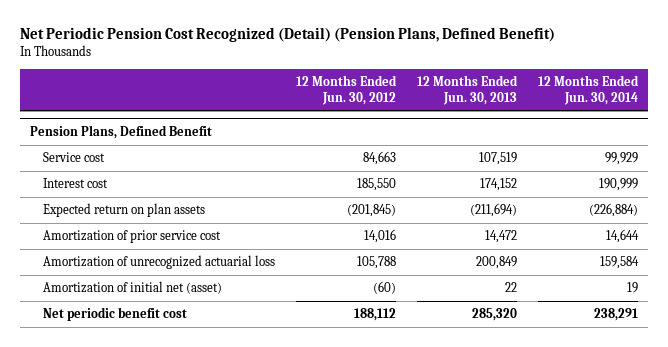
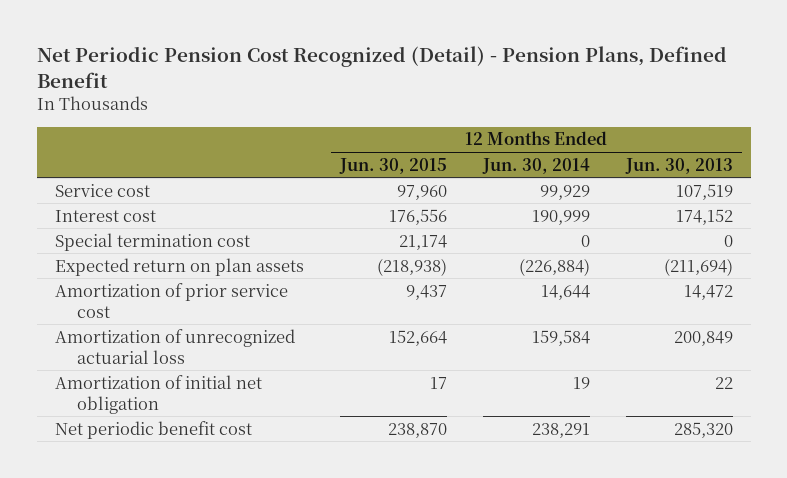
[19,27,555,43] Net Periodic Pension Cost Recognized (Detail) (Pension Plans, Defined Benefit) -> [36,46,727,88] Net Periodic Pension Cost Recognized (Detail) - Pension Plans, Defined Benefit
[296,74,398,105] 12 Months Ended Jun. 30, 2012 -> none
none -> [338,157,447,174] Jun. 30, 2015
[30,125,213,140] Pension Plans, Defined Benefit -> none
none -> [54,232,250,251] Special termination cost
[43,281,223,295] Amortization of initial net (asset) -> [54,374,262,414] Amortization of initial net obligation

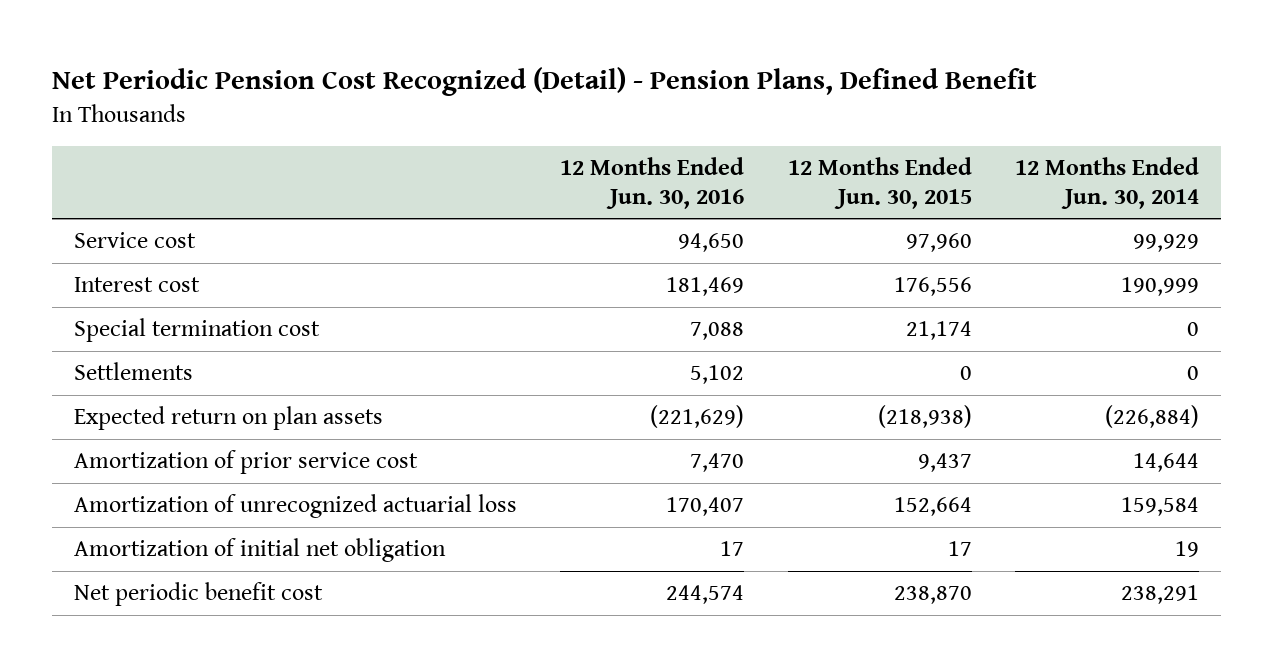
[624,157,733,174] Jun. 30, 2013 -> none
none -> [560,157,745,209] 12 Months Ended Jun. 30, 2016
none -> [73,362,193,381] Settlements

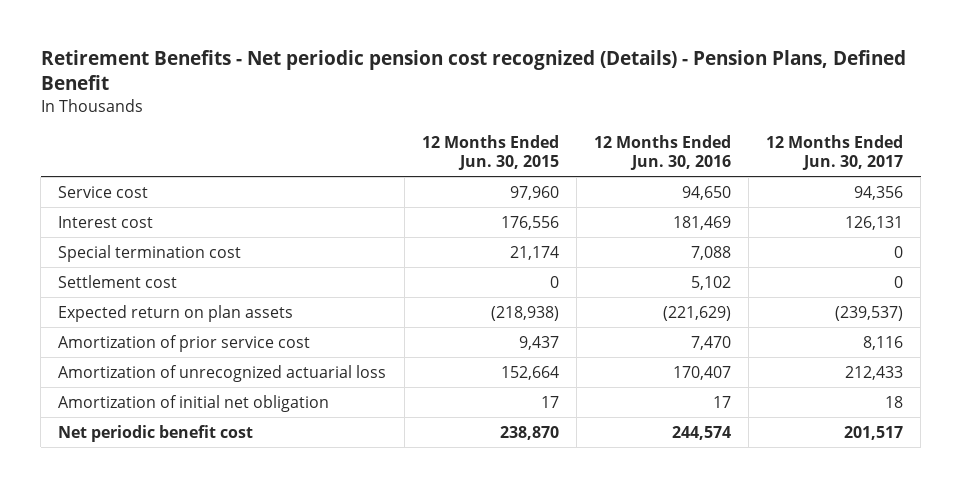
[52,67,1038,97] Net Periodic Pension Cost Recognized (Detail) - Pension Plans, Defined Benefit -> [40,50,906,91] Retirement Benefits - Net periodic pension cost recognized (Details) - Pension Plans, Defined Benefit
[1015,157,1200,209] 12 Months Ended Jun. 30, 2014 -> none
none -> [766,135,904,170] 12 Months Ended Jun. 30, 2017
[73,362,193,381] Settlements -> [58,274,178,288] Settlement cost

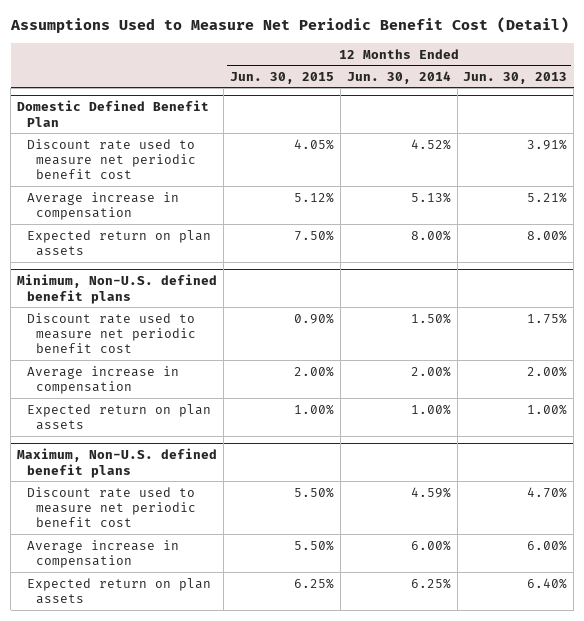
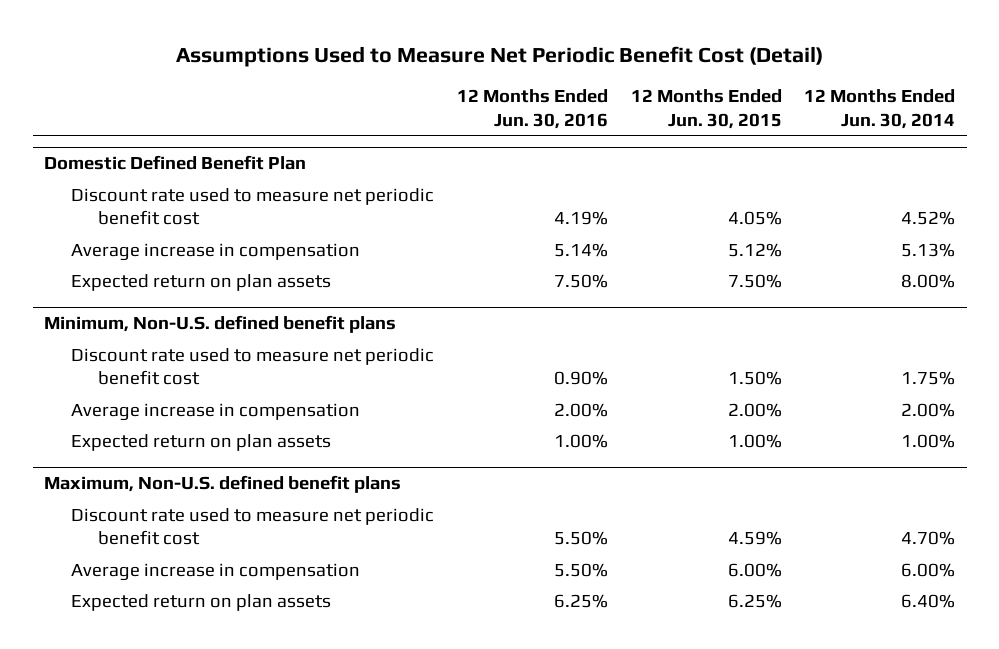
[463,71,568,84] Jun. 30, 2013 -> none
none -> [456,89,608,129] 12 Months Ended Jun. 30, 2016
[293,312,334,324] 0.90% -> [727,371,782,386] 1.50%
[410,312,451,324] 1.50% -> [901,371,956,386] 1.75%
[293,486,334,498] 5.50% -> [727,531,782,546] 4.59%
[410,486,451,498] 4.59% -> [901,531,956,546] 4.70%
[293,539,334,551] 5.50% -> [727,562,782,577] 6.00%
[410,577,451,589] 6.25% -> [901,593,956,608] 6.40%

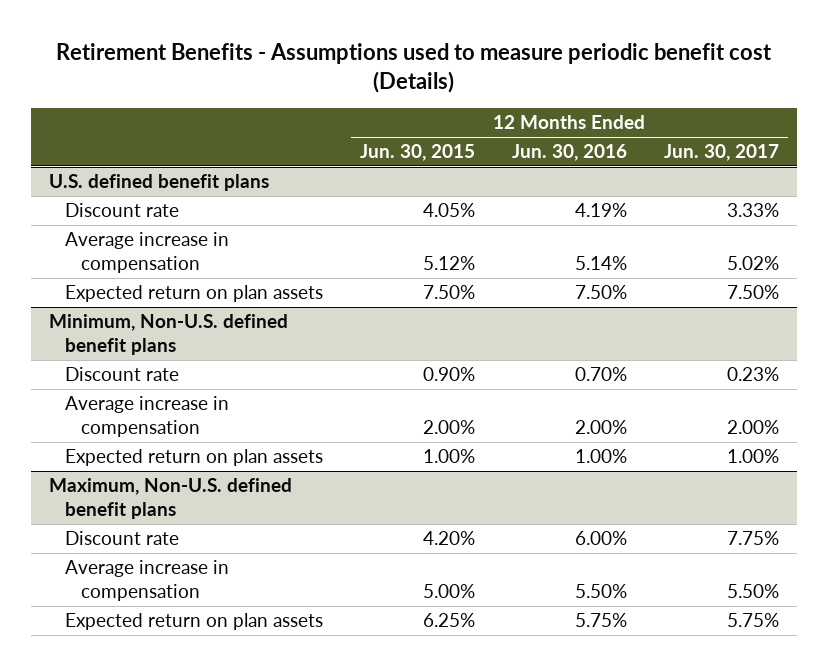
[175,45,823,67] Assumptions Used to Measure Net Periodic Benefit Cost (Detail) -> [56,42,773,94] Retirement Benefits - Assumptions used to measure periodic benefit cost (Details)
[804,89,956,129] 12 Months Ended Jun. 30, 2014 -> none
none -> [663,144,779,162] Jun. 30, 2017
[44,155,307,171] Domestic Defined Benefit Plan -> [49,174,270,192] U.S. defined benefit plans
[71,187,435,226] Discount rate used to measure net periodic benefit cost -> [64,203,179,218] Discount rate
[71,347,435,386] Discount rate used to measure net periodic benefit cost -> [64,367,179,382] Discount rate
[553,371,608,386] 0.90% -> [574,367,627,382] 0.70%
[727,371,782,386] 1.50% -> [422,367,475,382] 0.90%
[71,507,435,546] Discount rate used to measure net periodic benefit cost -> [64,531,179,546] Discount rate
[553,531,608,546] 5.50% -> [574,531,627,546] 6.00%
[727,531,782,546] 4.59% -> [422,531,475,546] 4.20%
[727,562,782,577] 6.00% -> [422,584,475,599] 5.00%
[553,593,608,608] 6.25% -> [574,613,627,628] 5.75%

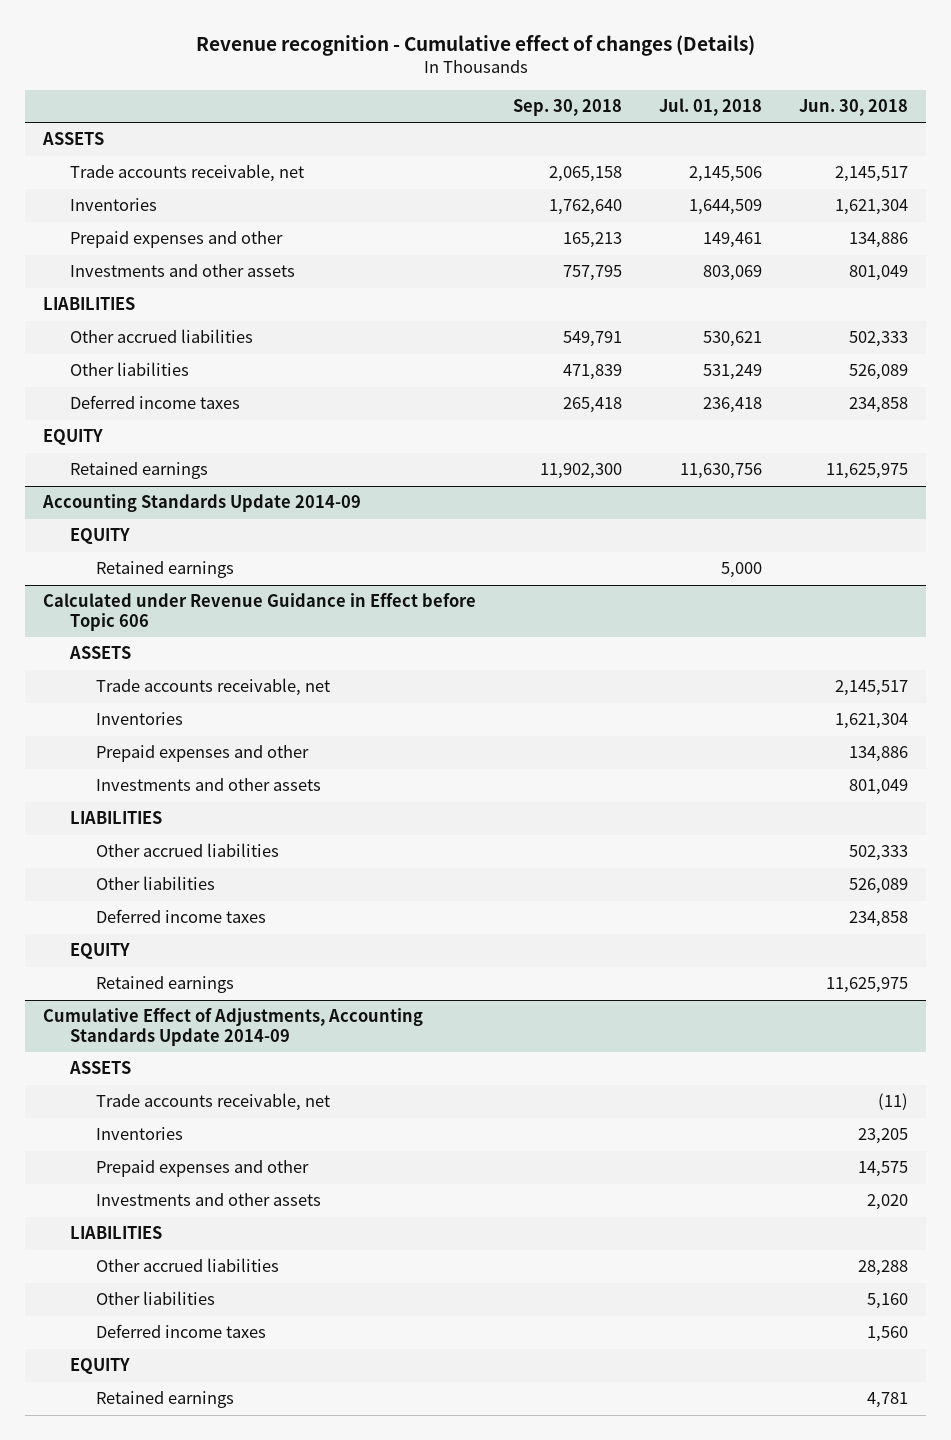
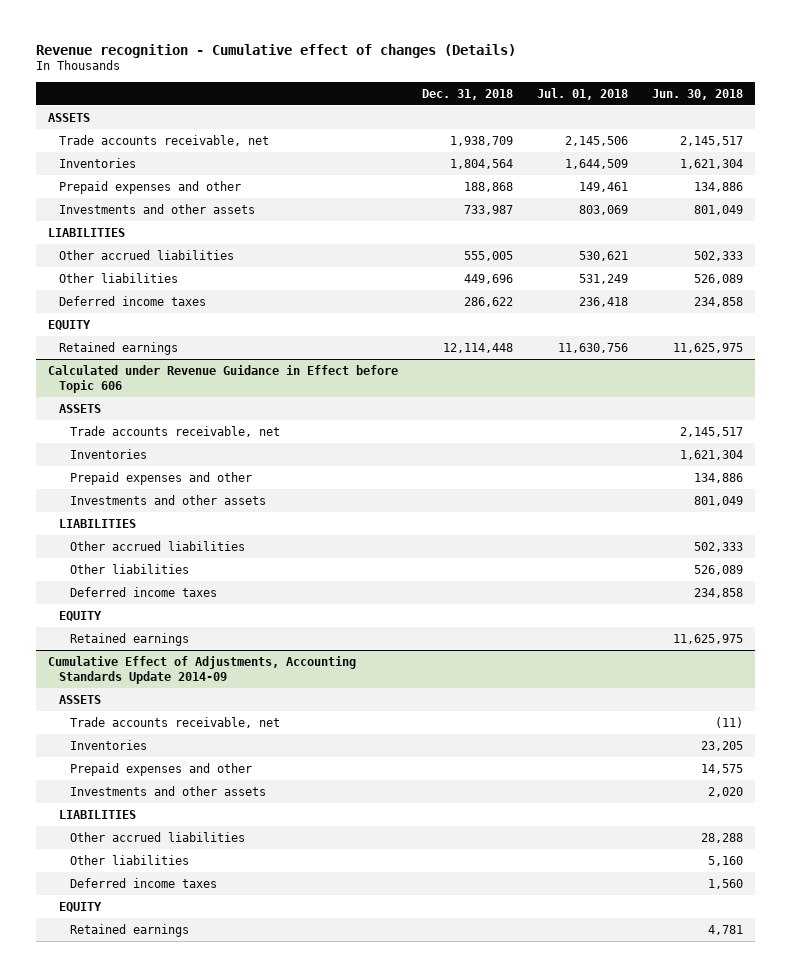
[513,99,623,117] Sep. 30, 2018 -> none
none -> [422,88,514,100] Dec. 31, 2018
[42,494,362,513] Accounting Standards Update 2014-09 -> none
[69,528,130,545] EQUITY -> none
[96,561,235,579] Retained earnings -> none

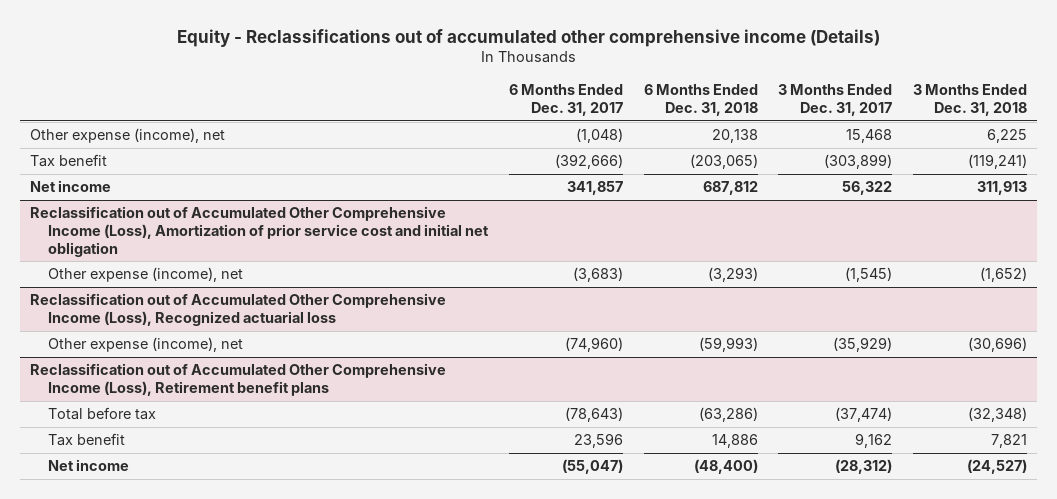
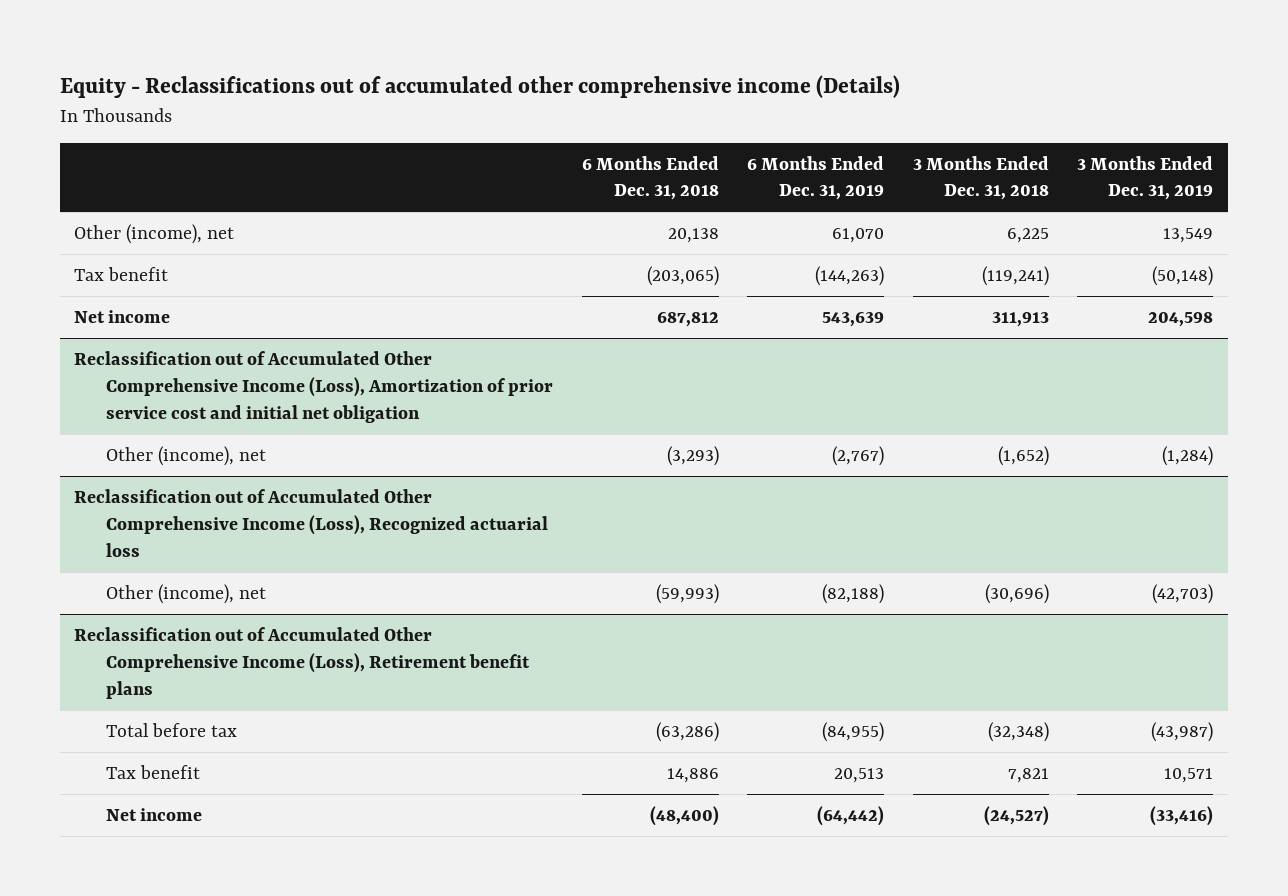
[508,84,623,116] 6 Months Ended Dec. 31, 2017 -> none
[778,84,893,116] 3 Months Ended Dec. 31, 2017 -> none
none -> [747,155,885,201] 6 Months Ended Dec. 31, 2019
none -> [1077,155,1214,201] 3 Months Ended Dec. 31, 2019
[30,128,226,144] Other expense (income), net -> [74,223,235,244] Other (income), net
[48,267,244,283] Other expense (income), net -> [106,445,267,466] Other (income), net
[48,337,244,353] Other expense (income), net -> [106,583,267,604] Other (income), net

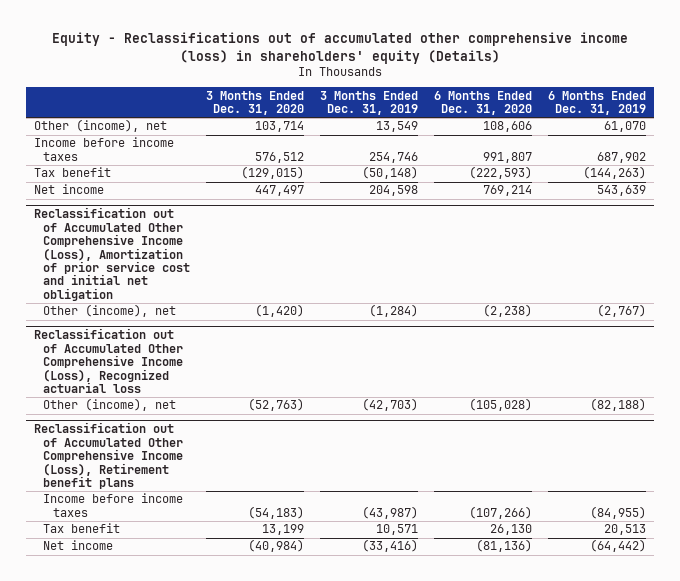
[60,75,901,99] Equity - Reclassifications out of accumulated other comprehensive income (Details) -> [51,32,628,64] Equity - Reclassifications out of accumulated other comprehensive income (loss) in shareholders' equity (Details)
[581,155,719,201] 6 Months Ended Dec. 31, 2018 -> none
[912,155,1049,201] 3 Months Ended Dec. 31, 2018 -> none
none -> [206,90,305,116] 3 Months Ended Dec. 31, 2020
none -> [434,90,533,116] 6 Months Ended Dec. 31, 2020
none -> [33,137,174,161] Income before income taxes
[106,722,238,737] Total before tax -> [43,493,184,517] Income before income taxes

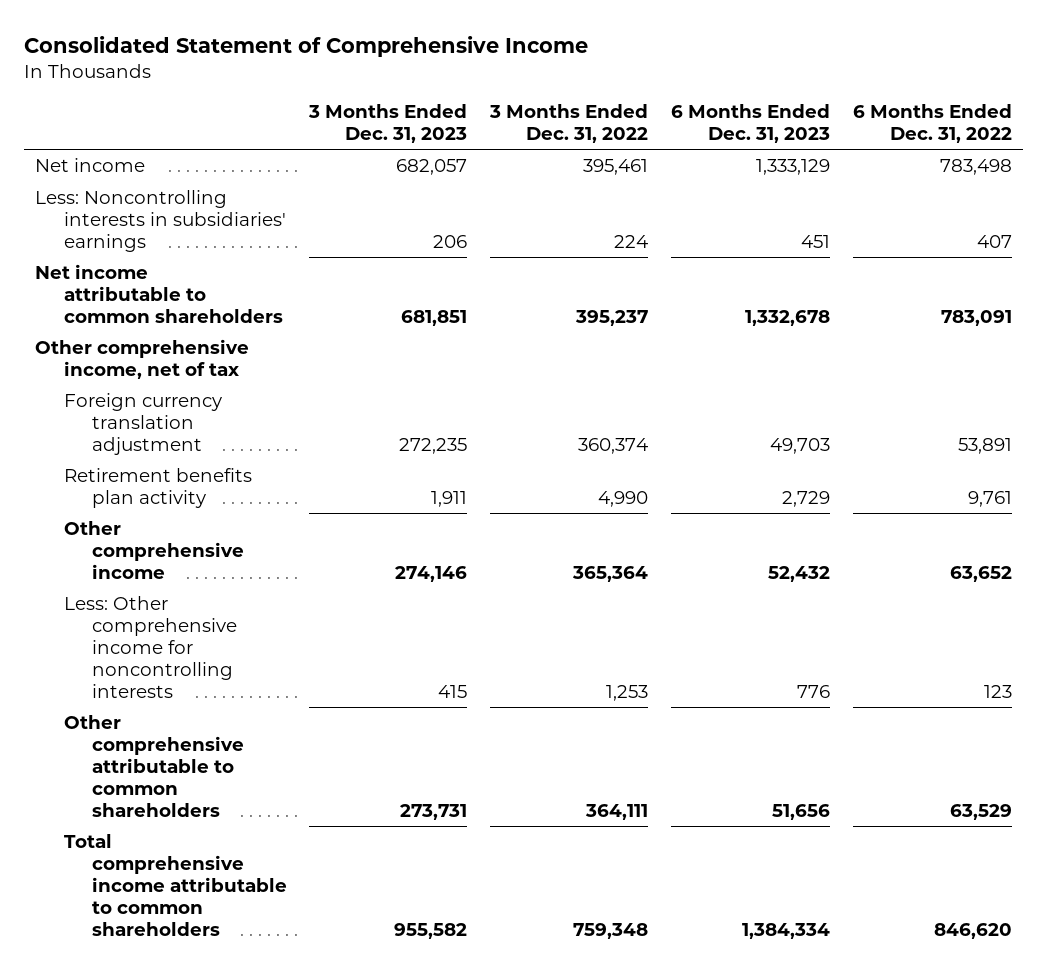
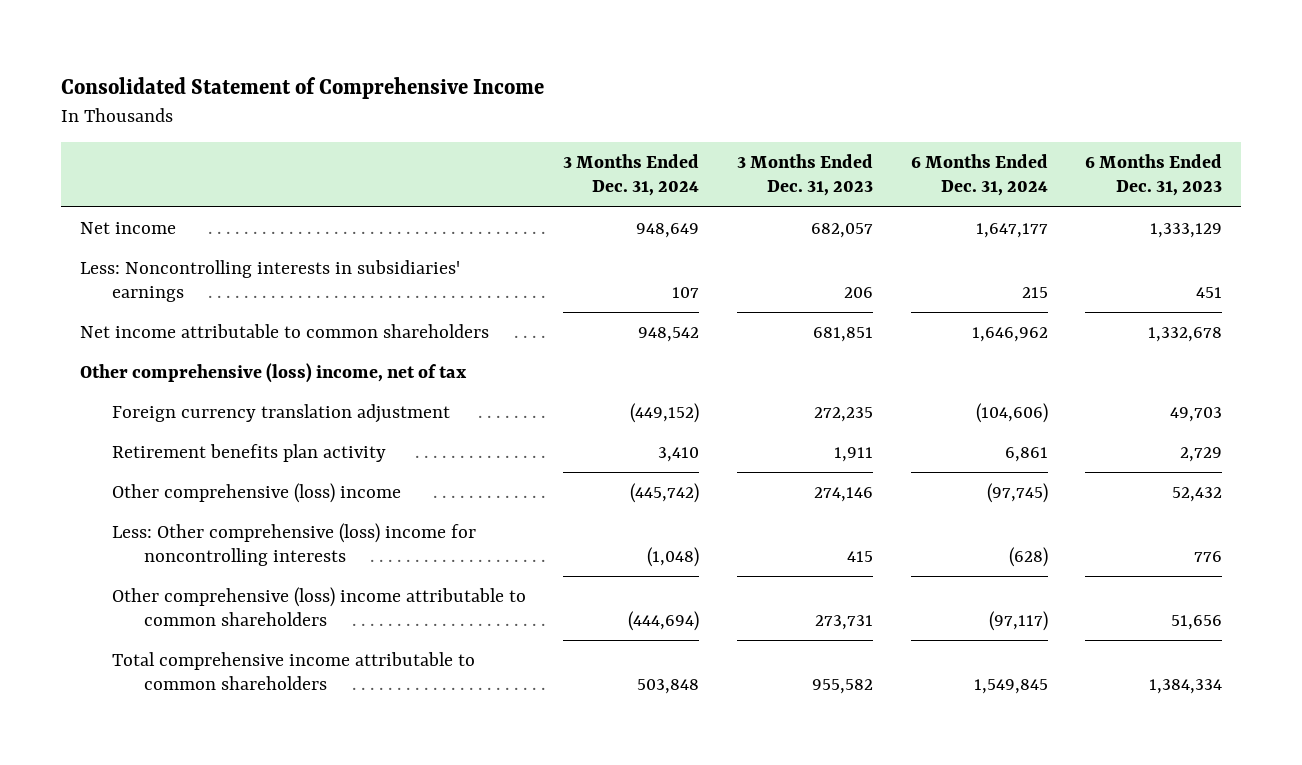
[489,104,649,144] 3 Months Ended Dec. 31, 2022 -> none
[852,104,1012,144] 6 Months Ended Dec. 31, 2022 -> none
none -> [563,154,700,197] 3 Months Ended Dec. 31, 2024
none -> [910,154,1048,197] 6 Months Ended Dec. 31, 2024
[35,339,250,380] Other comprehensive income, net of tax -> [80,363,468,384] Other comprehensive (loss) income, net of tax
[63,521,244,579] Other comprehensive income -> [111,483,401,504] Other comprehensive (loss) income
[63,596,237,698] Less: Other comprehensive income for noncontrolling interests -> [111,523,476,567] Less: Other comprehensive (loss) income for noncontrolling interests
[63,715,244,817] Other comprehensive attributable to common shareholders -> [111,587,526,627] Other comprehensive (loss) income attributable to common shareholders

